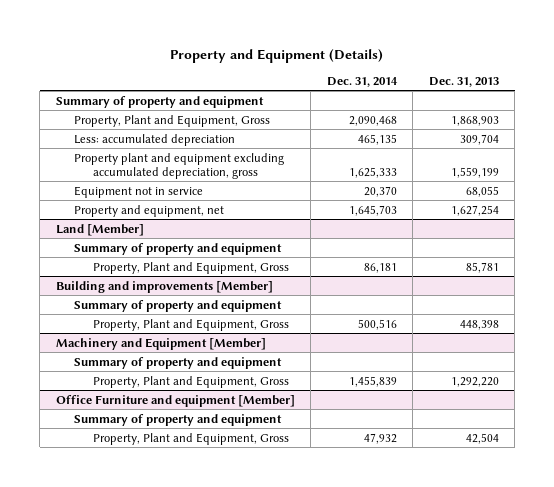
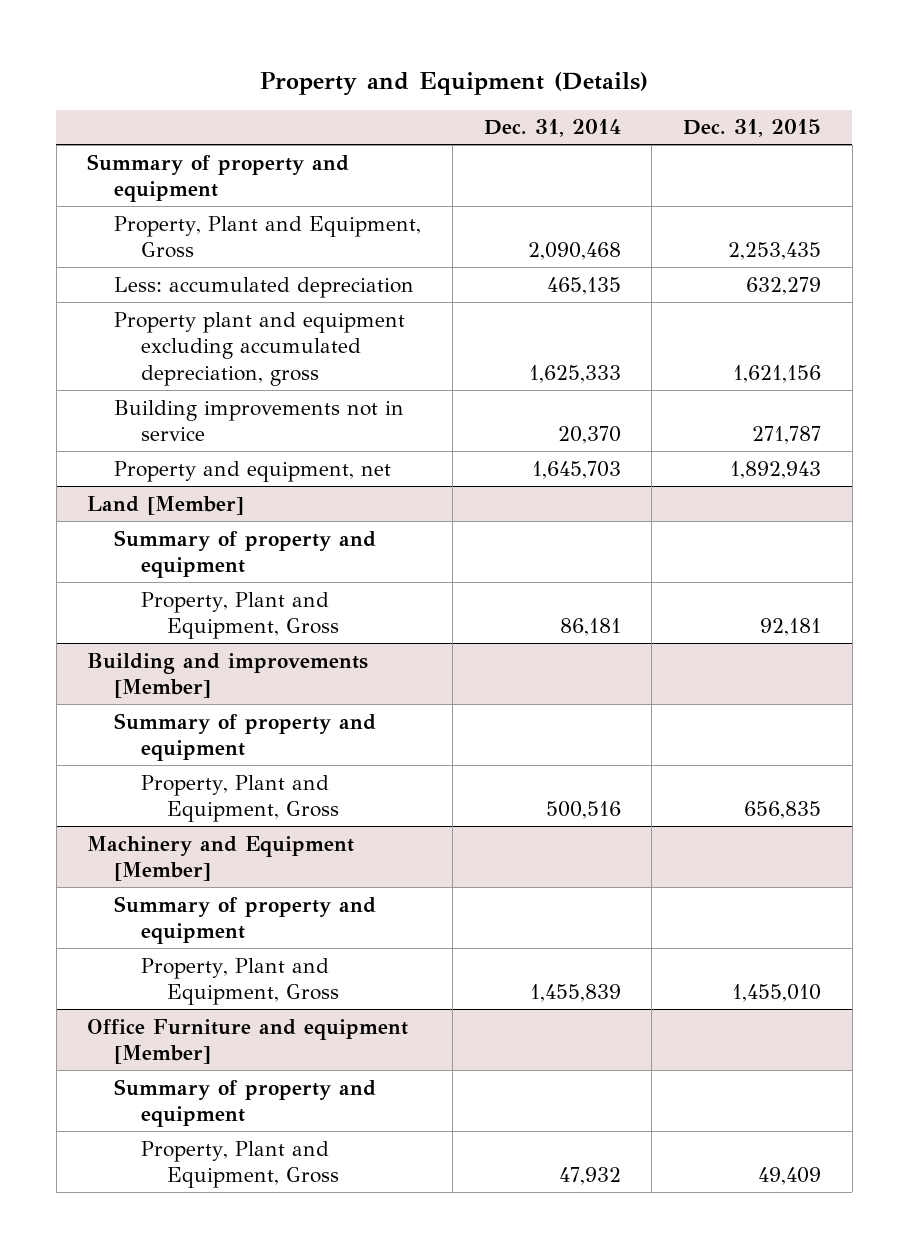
[428,76,499,87] Dec. 31, 2013 -> none
none -> [683,119,822,138] Dec. 31, 2015
[74,185,204,198] Equipment not in service -> [114,399,405,442] Building improvements not in service

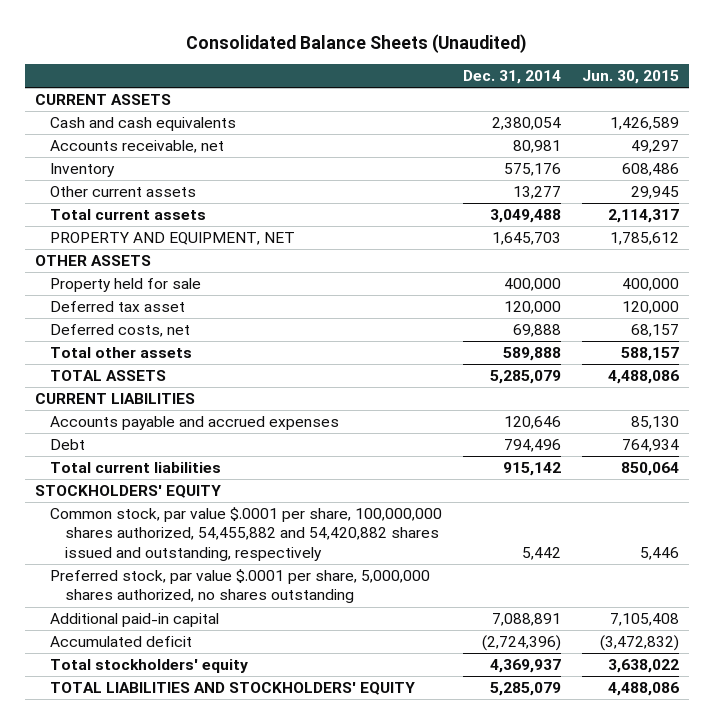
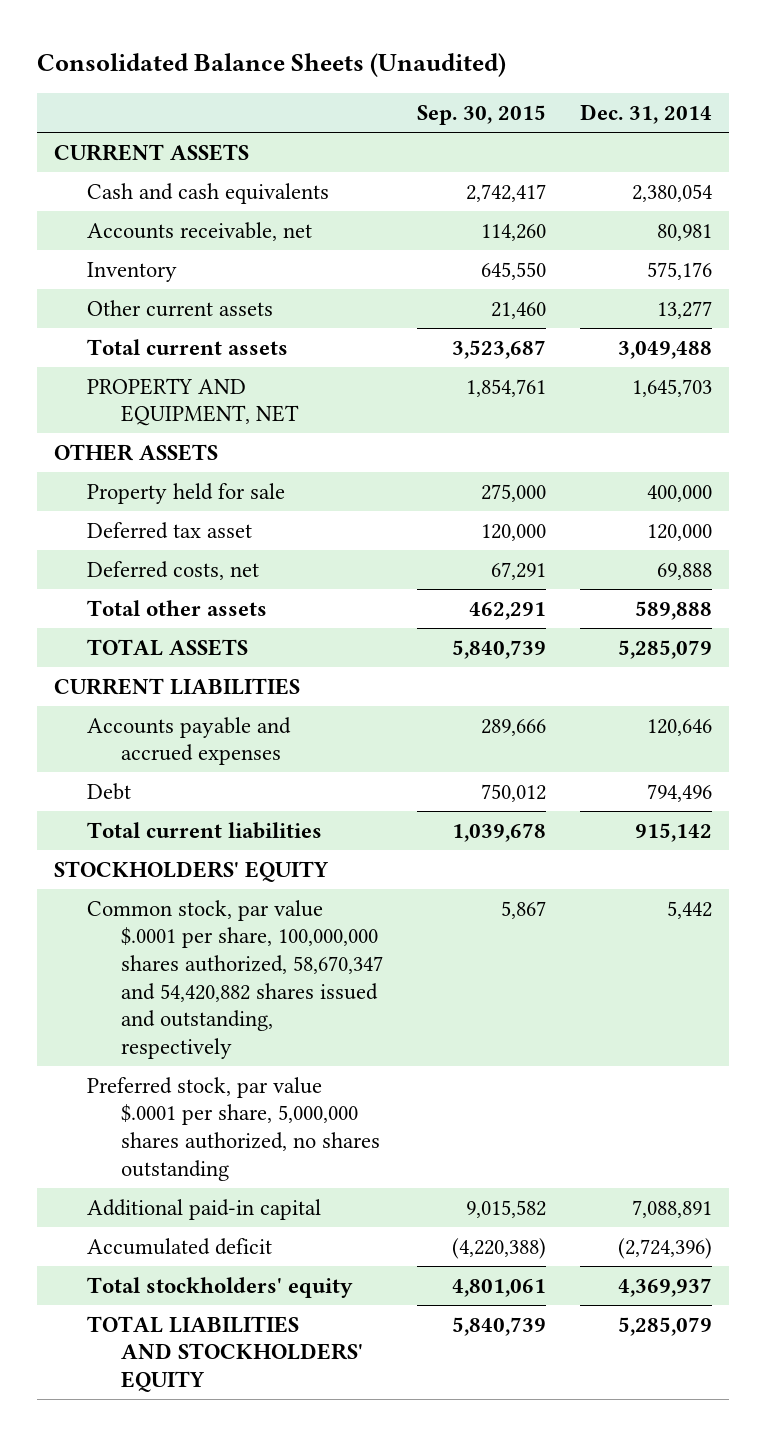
[581,70,679,85] Jun. 30, 2015 -> none
none -> [416,105,546,126] Sep. 30, 2015
[50,507,443,561] Common stock, par value $.0001 per share, 100,000,000 shares authorized, 54,455,882 and 54,420,882 shares issued and outstanding, respectively -> [87,899,383,1060] Common stock, par value $.0001 per share, 100,000,000 shares authorized, 58,670,347 and 54,420,882 shares issued and outstanding, respectively

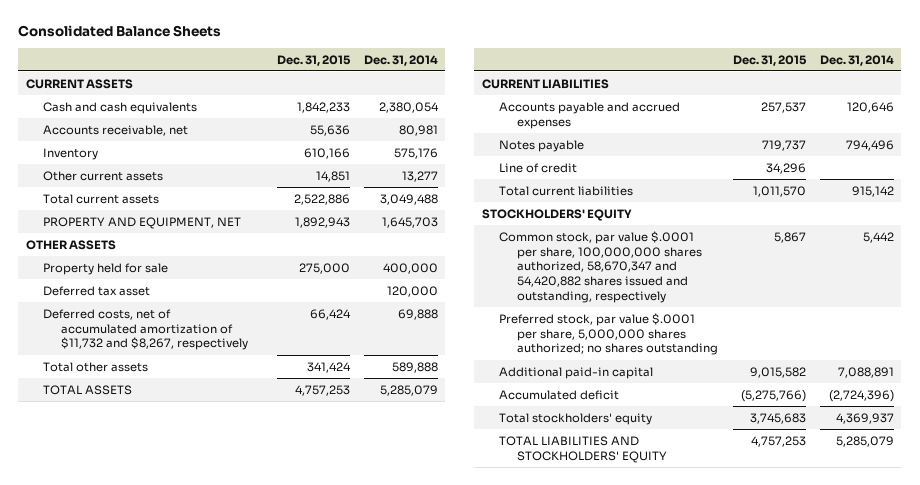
[36,53,506,78] Consolidated Balance Sheets (Unaudited) -> [18,25,222,38] Consolidated Balance Sheets
[416,105,546,126] Sep. 30, 2015 -> none
none -> [276,54,351,66] Dec. 31, 2015
[87,560,260,580] Deferred costs, net -> [43,308,249,351] Deferred costs, net of accumulated amortization of $11,732 and $8,267, respectively
[87,782,132,800] Debt -> [499,139,585,152] Notes payable
none -> [499,162,578,173] Line of credit
[87,1076,380,1181] Preferred stock, par value $.0001 per share, 5,000,000 shares authorized, no shares outstanding -> [499,312,719,356] Preferred stock, par value $.0001 per share, 5,000,000 shares authorized; no shares outstanding

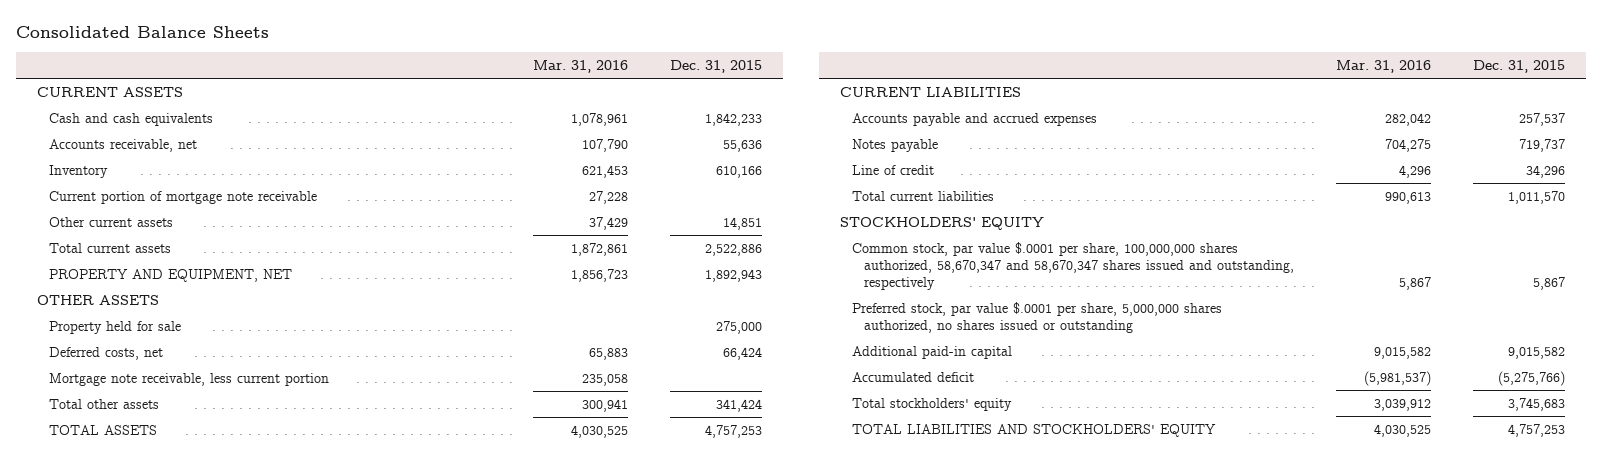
[364,54,439,66] Dec. 31, 2014 -> none
none -> [533,60,629,74] Mar. 31, 2016
none -> [49,190,318,204] Current portion of mortgage note receivable
[43,285,151,296] Deferred tax asset -> none
[43,308,249,351] Deferred costs, net of accumulated amortization of $11,732 and $8,267, respectively -> [49,346,164,360] Deferred costs, net
none -> [49,372,330,386] Mortgage note receivable, less current portion
[499,230,703,303] Common stock, par value $.0001 per share, 100,000,000 shares authorized, 58,670,347 and 54,420,882 shares issued and outstanding, respectively -> [851,241,1294,290] Common stock, par value $.0001 per share, 100,000,000 shares authorized, 58,670,347 and 58,670,347 shares issued and outstanding, respectively
[499,312,719,356] Preferred stock, par value $.0001 per share, 5,000,000 shares authorized; no shares outstanding -> [851,301,1222,333] Preferred stock, par value $.0001 per share, 5,000,000 shares authorized, no shares issued or outstanding

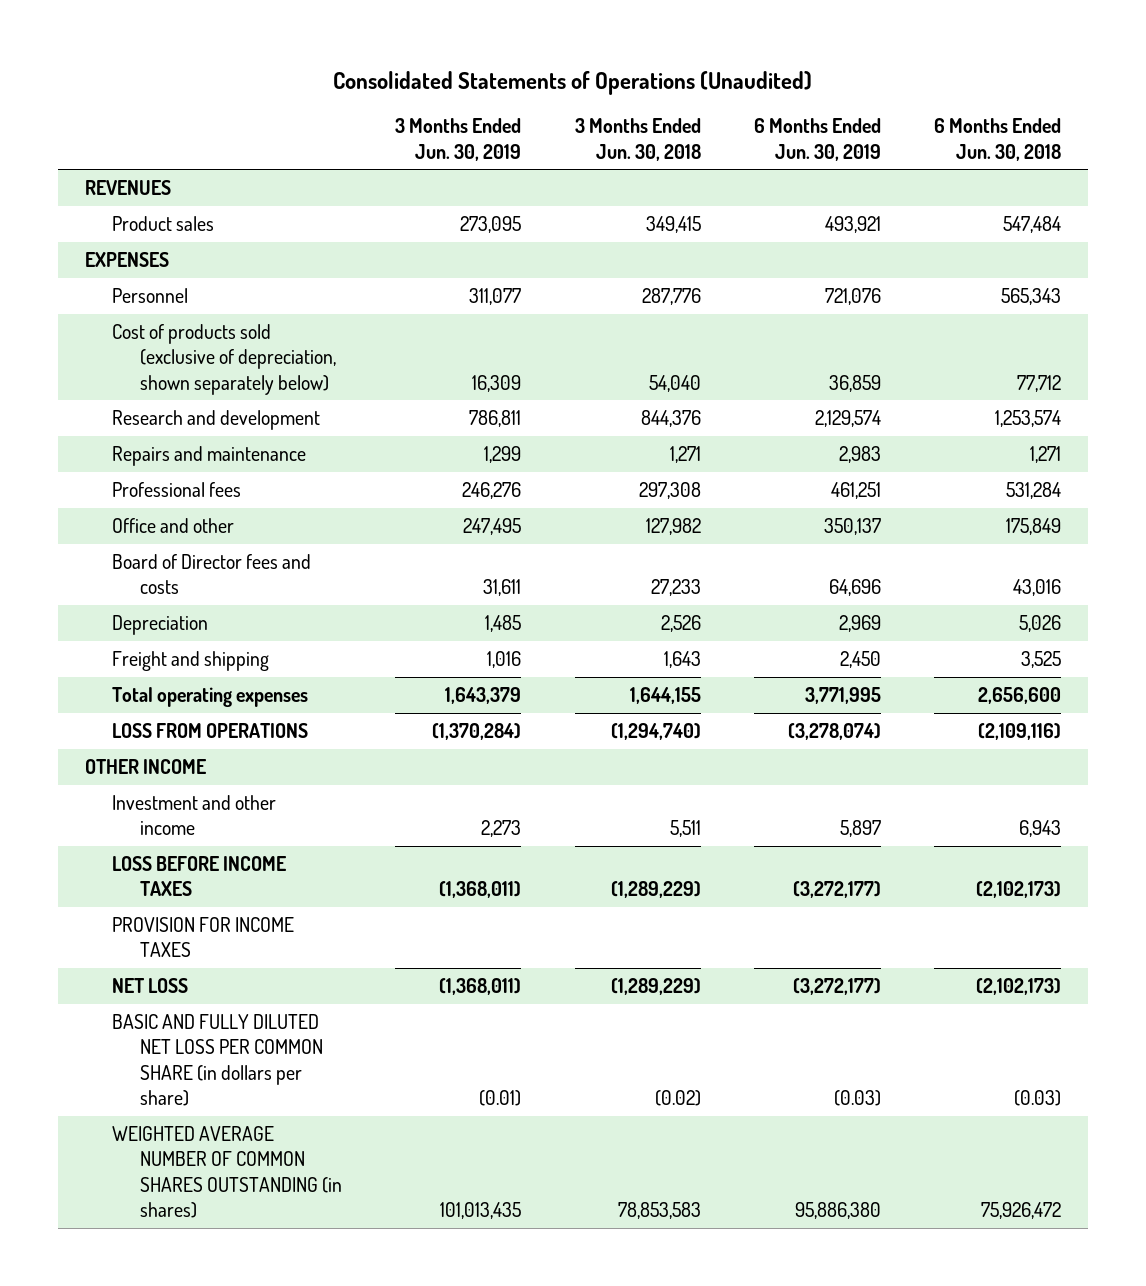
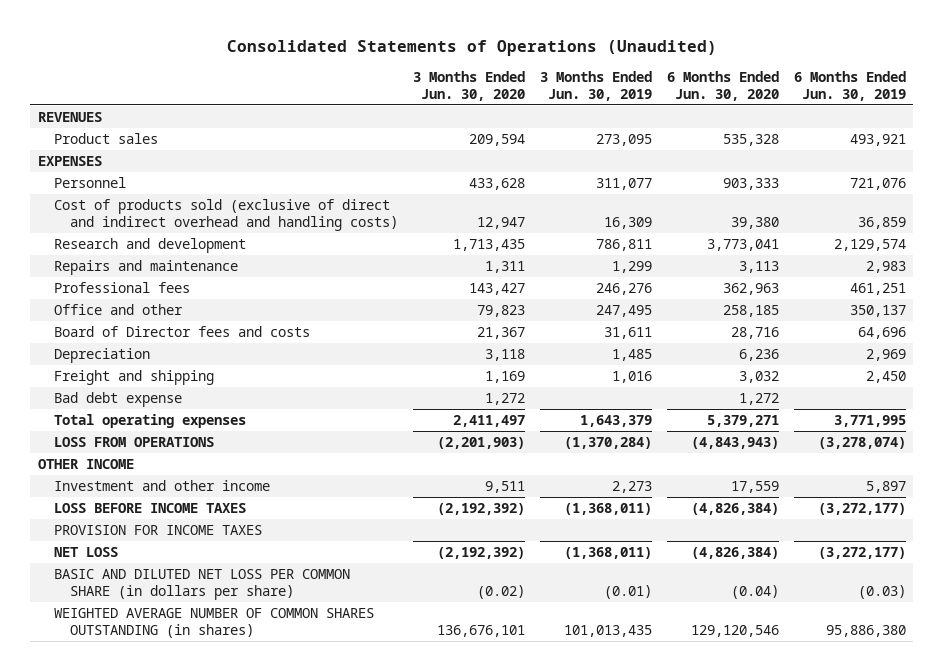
[574,118,701,161] 3 Months Ended Jun. 30, 2018 -> none
[934,118,1062,161] 6 Months Ended Jun. 30, 2018 -> none
none -> [412,70,525,101] 3 Months Ended Jun. 30, 2020
none -> [666,70,779,101] 6 Months Ended Jun. 30, 2020
[112,324,336,395] Cost of products sold (exclusive of depreciation, shown separately below) -> [53,199,398,231] Cost of products sold (exclusive of direct and indirect overhead and handling costs)
none -> [53,392,182,408] Bad debt expense
[112,1014,323,1107] BASIC AND FULLY DILUTED NET LOSS PER COMMON SHARE (in dollars per share) -> [53,569,350,600] BASIC AND DILUTED NET LOSS PER COMMON SHARE (in dollars per share)

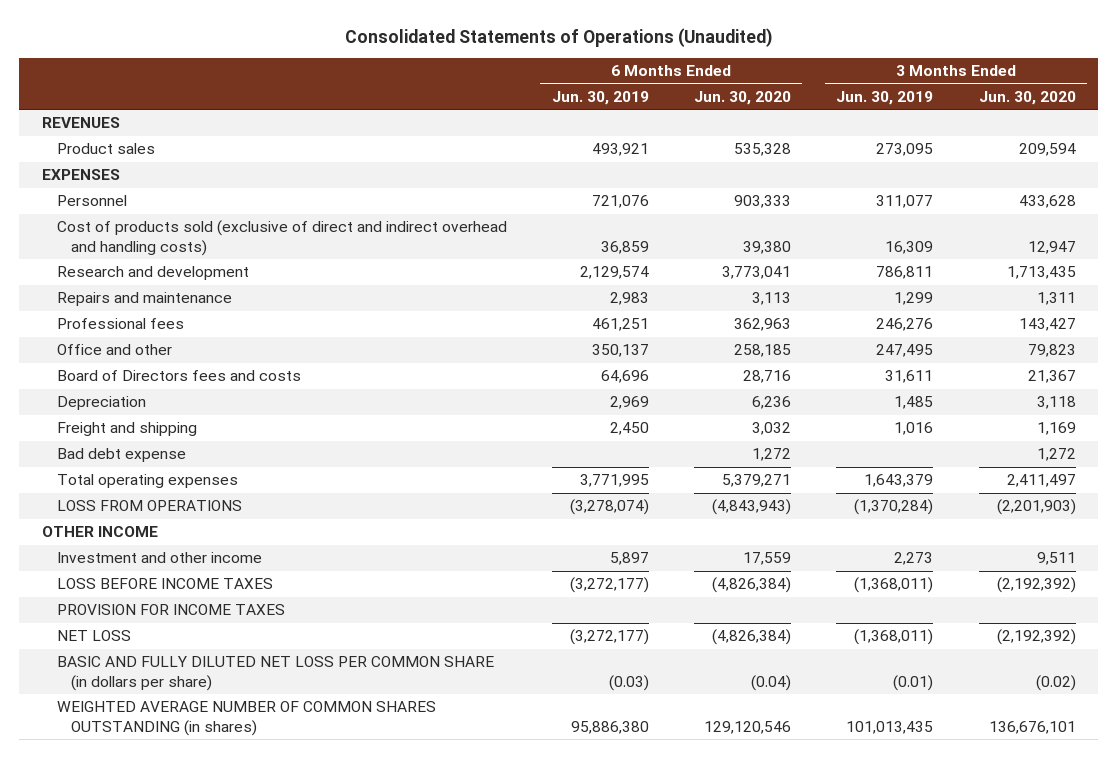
[53,326,310,338] Board of Director fees and costs -> [56,370,301,382] Board of Directors fees and costs
[53,569,350,600] BASIC AND DILUTED NET LOSS PER COMMON SHARE (in dollars per share) -> [56,656,494,691] BASIC AND FULLY DILUTED NET LOSS PER COMMON SHARE (in dollars per share)

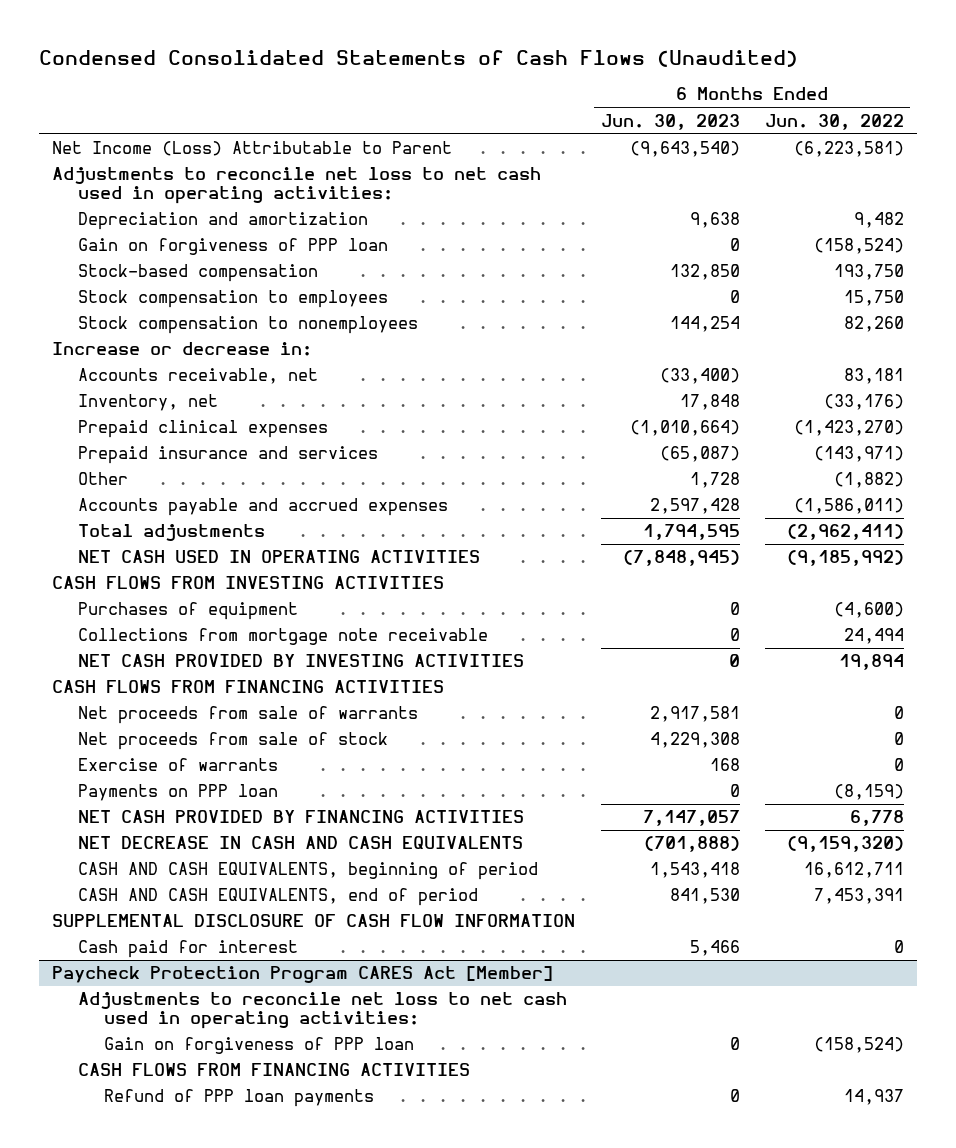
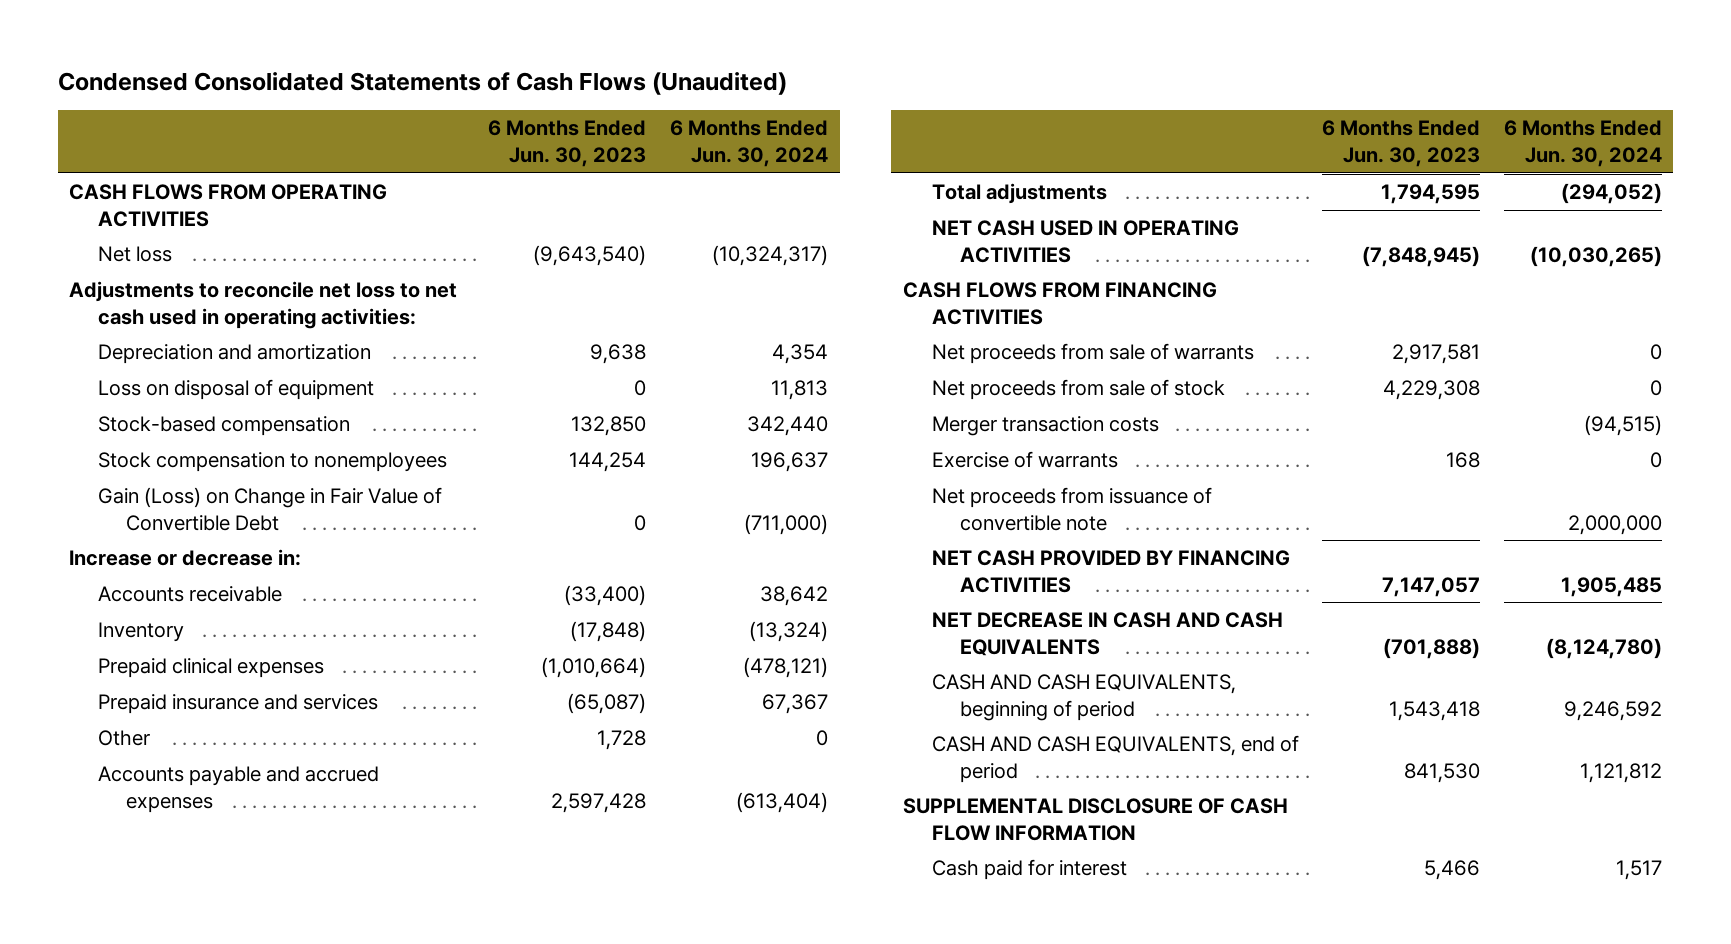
[765,113,905,130] Jun. 30, 2022 -> none
none -> [669,120,828,168] 6 Months Ended Jun. 30, 2024
none -> [69,184,388,227] CASH FLOWS FROM OPERATING ACTIVITIES
[51,141,452,157] Net Income (Loss) Attributable to Parent -> [97,246,172,263] Net loss
[77,238,388,256] Gain on forgiveness of PPP loan -> none
none -> [97,379,374,401] Loss on disposal of equipment
[77,290,388,309] Stock compensation to employees -> none
none -> [97,487,442,531] Gain (Loss) on Change in Fair Value of Convertible Debt
[77,368,318,385] Accounts receivable, net -> [97,586,282,603] Accounts receivable
[77,394,218,412] Inventory, net -> [97,622,184,643] Inventory
[679,394,740,411] 17,848 -> [570,621,647,643] (17,848)
[51,576,444,590] CASH FLOWS FROM INVESTING ACTIVITIES -> none
[77,602,298,621] Purchases of equipment -> none
[77,628,488,646] Collections from mortgage note receivable -> none
[77,654,524,668] NET CASH PROVIDED BY INVESTING ACTIVITIES -> none
none -> [931,416,1159,437] Merger transaction costs
[77,784,278,802] Payments on PPP loan -> none
none -> [931,487,1212,531] Net proceeds from issuance of convertible note
[51,966,553,984] Paycheck Protection Program CARES Act [Member] -> none
[77,992,567,1030] Adjustments to reconcile net loss to net cash used in operating activities: -> none
[103,1037,414,1055] Gain on forgiveness of PPP loan -> none
[77,1063,470,1077] CASH FLOWS FROM FINANCING ACTIVITIES -> none
[103,1089,374,1108] Refund of PPP loan payments -> none

